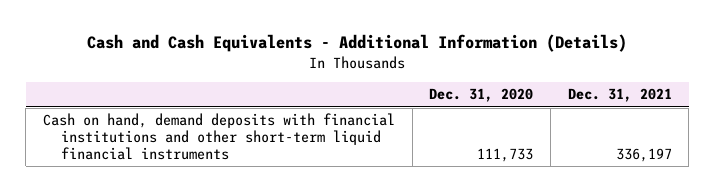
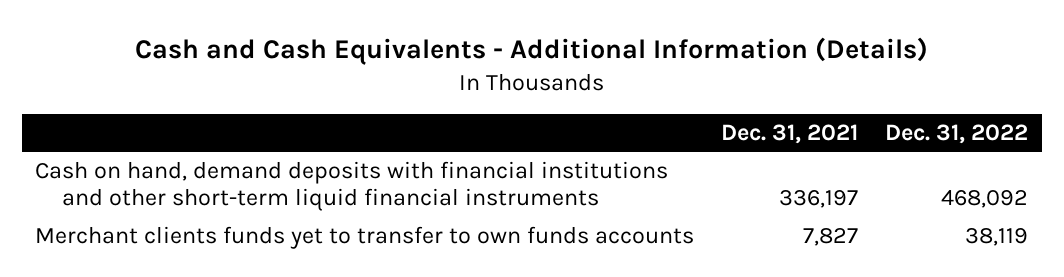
[429,88,534,103] Dec. 31, 2020 -> none
none -> [885,123,1029,144] Dec. 31, 2022
none -> [35,226,695,250] Merchant clients funds yet to transfer to own funds accounts

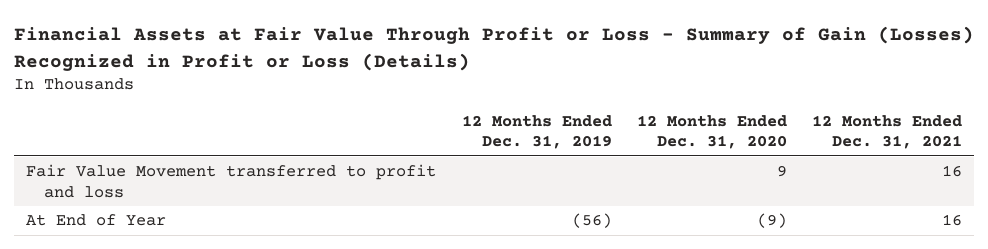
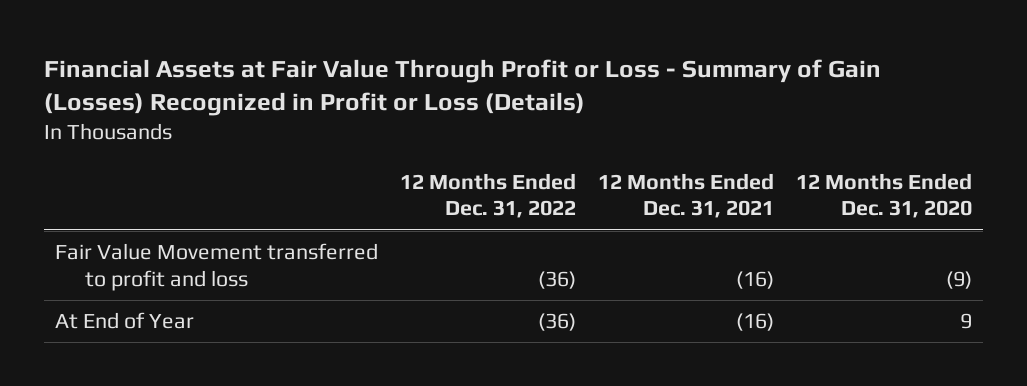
[461,114,612,150] 12 Months Ended Dec. 31, 2019 -> none
none -> [399,172,576,219] 12 Months Ended Dec. 31, 2022
[776,165,787,178] 9 -> [946,270,973,289] (9)
[941,165,962,178] 16 -> [735,270,774,289] (16)
[756,213,787,229] (9) -> [960,313,973,330] 9
[941,214,962,227] 16 -> [735,313,774,332] (16)

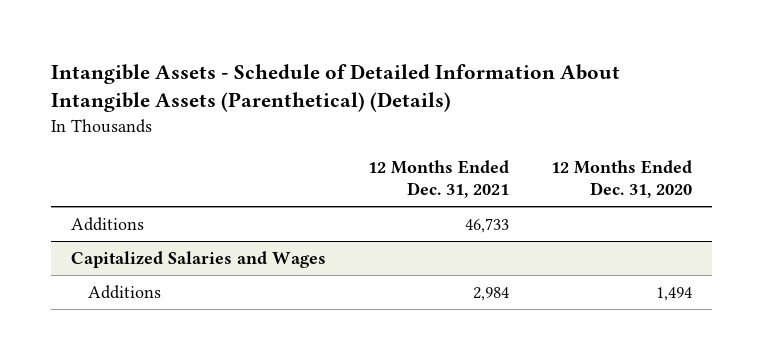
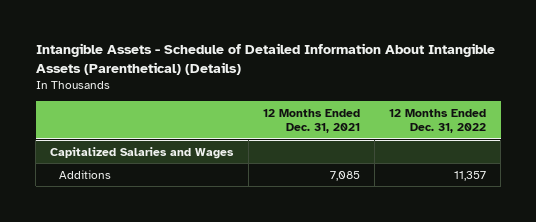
[550,159,692,199] 12 Months Ended Dec. 31, 2020 -> none
none -> [389,108,487,134] 12 Months Ended Dec. 31, 2022
[71,217,145,232] Additions -> none
[473,287,510,302] 2,984 -> [329,170,360,181] 7,085

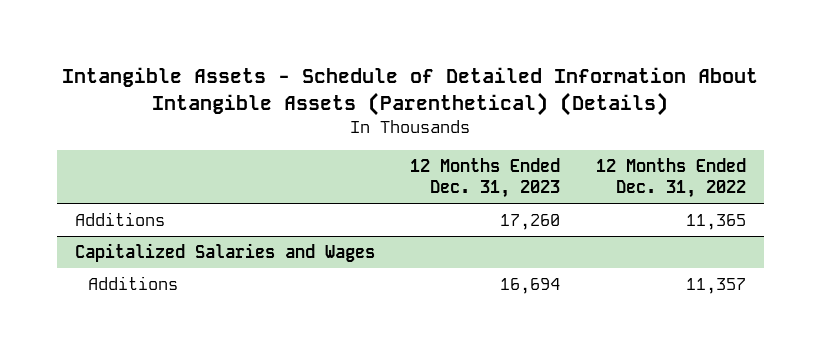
[262,108,360,134] 12 Months Ended Dec. 31, 2021 -> none
none -> [410,158,561,198] 12 Months Ended Dec. 31, 2023
none -> [74,212,165,227] Additions

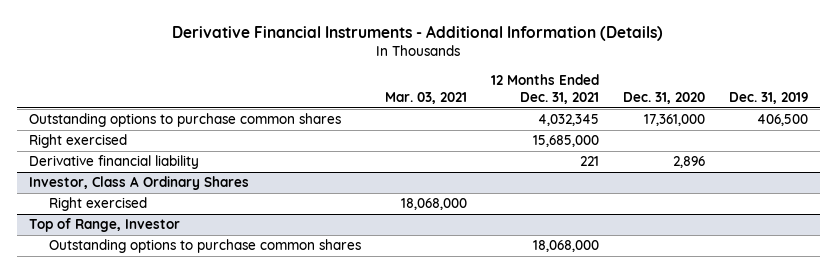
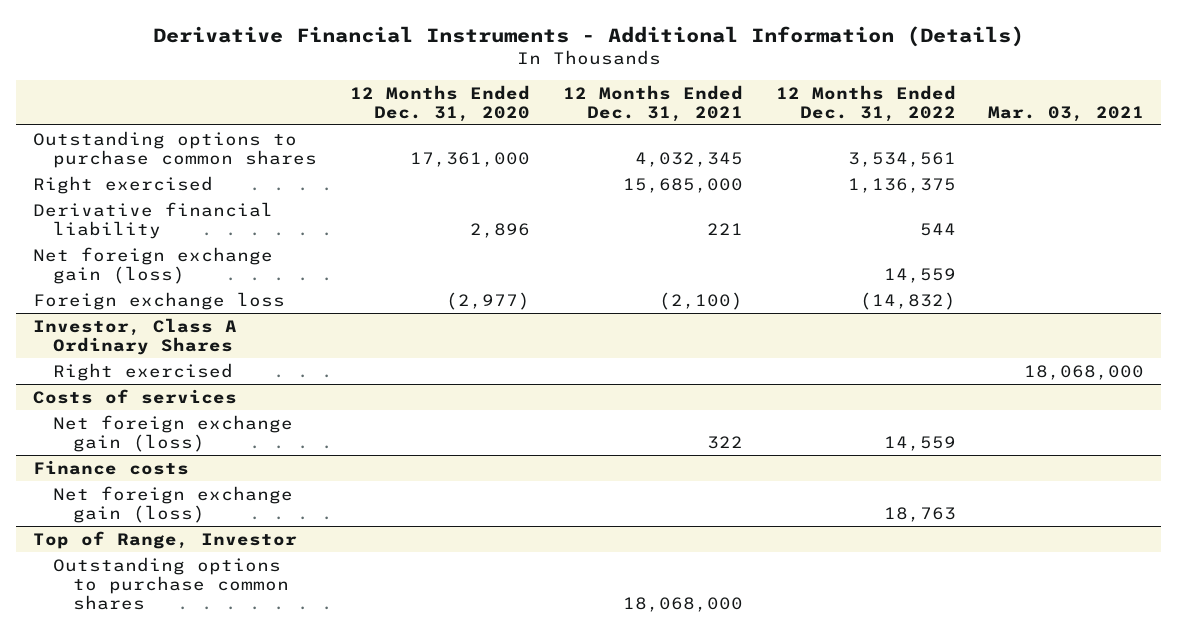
[622,92,705,105] Dec. 31, 2020 -> none
[728,92,808,105] Dec. 31, 2019 -> none
none -> [349,84,530,122] 12 Months Ended Dec. 31, 2020
none -> [775,84,956,122] 12 Months Ended Dec. 31, 2022
none -> [32,246,273,284] Net foreign exchange gain (loss)
none -> [32,291,285,310] Foreign exchange loss
none -> [32,388,237,404] Costs of services
none -> [52,414,293,452] Net foreign exchange gain (loss)
none -> [32,459,189,475] Finance costs
none -> [52,485,293,523] Net foreign exchange gain (loss)

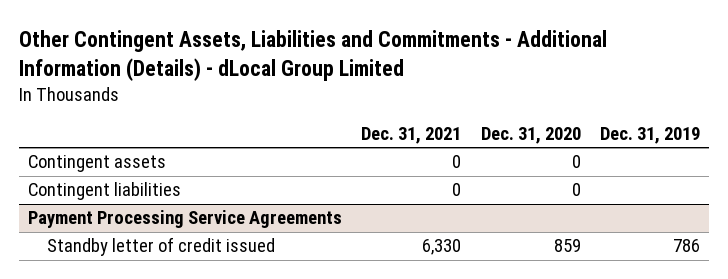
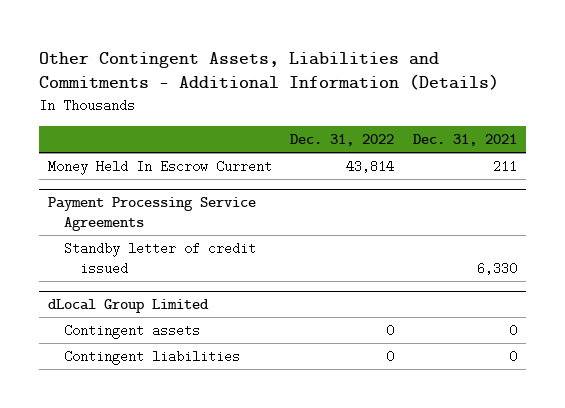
[18,30,607,82] Other Contingent Assets, Liabilities and Commitments - Additional Information (Details) - dLocal Group Limited -> [38,51,499,91] Other Contingent Assets, Liabilities and Commitments - Additional Information (Details)
[480,127,581,145] Dec. 31, 2020 -> none
[599,127,700,145] Dec. 31, 2019 -> none
none -> [290,133,395,146] Dec. 31, 2022
[28,155,167,173] Contingent assets -> none
[28,182,182,201] Contingent liabilities -> none
none -> [47,159,272,175] Money Held In Escrow Current
none -> [47,299,209,314] dLocal Group Limited
none -> [63,323,200,339] Contingent assets
none -> [63,349,240,365] Contingent liabilities

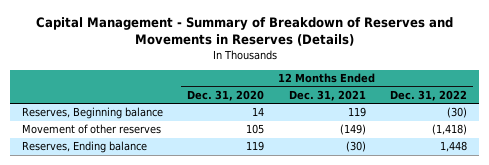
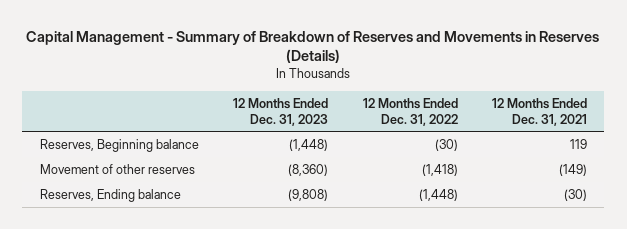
[187,89,265,101] Dec. 31, 2020 -> none
none -> [233,98,329,126] 12 Months Ended Dec. 31, 2023
[440,141,468,153] 1,448 -> [418,189,458,202] (1,448)

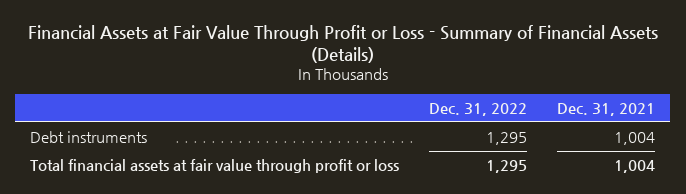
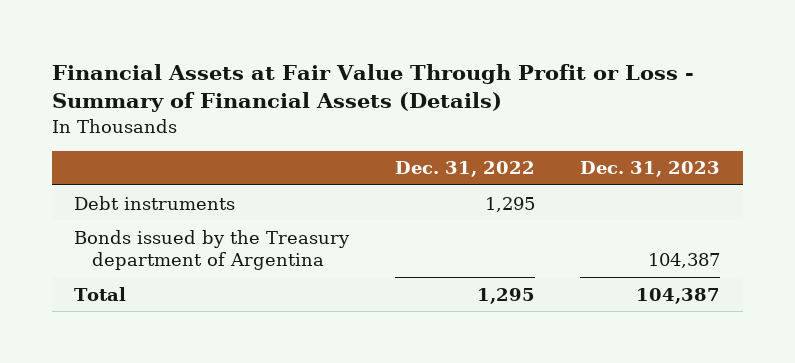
[557,102,656,116] Dec. 31, 2021 -> none
none -> [580,161,721,178] Dec. 31, 2023
none -> [74,229,351,271] Bonds issued by the Treasury department of Argentina
[30,159,400,174] Total financial assets at fair value through profit or loss -> [74,286,127,301] Total

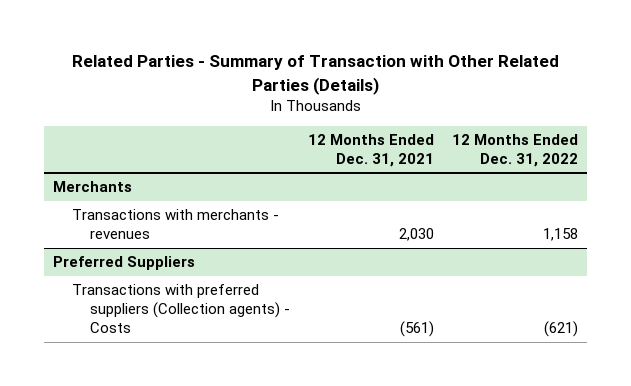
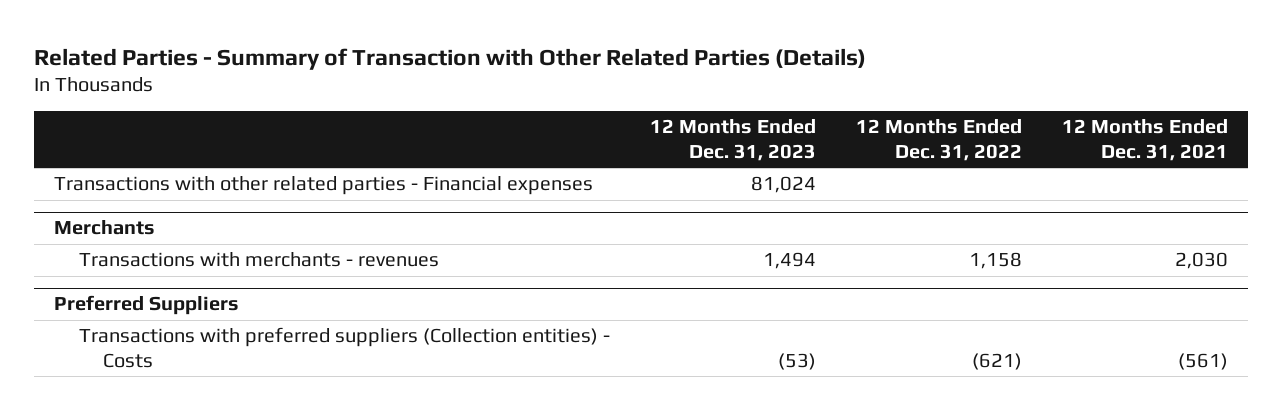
none -> [649,119,816,161] 12 Months Ended Dec. 31, 2023
none -> [53,176,593,196] Transactions with other related parties - Financial expenses
[71,284,291,334] Transactions with preferred suppliers (Collection agents) - Costs -> [78,327,610,368] Transactions with preferred suppliers (Collection entities) - Costs

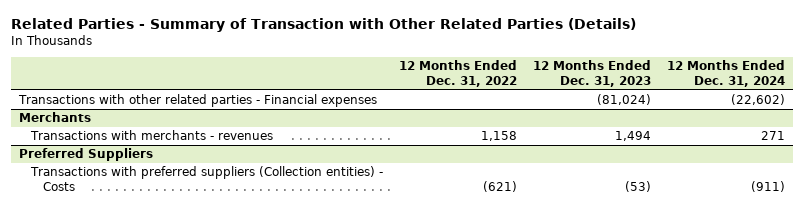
[1062,119,1229,161] 12 Months Ended Dec. 31, 2021 -> none
none -> [667,60,786,88] 12 Months Ended Dec. 31, 2024
[750,176,816,194] 81,024 -> [597,94,652,106] (81,024)

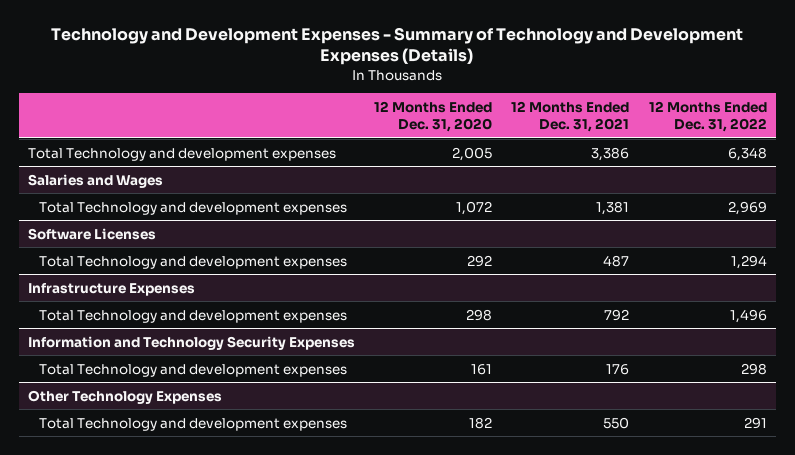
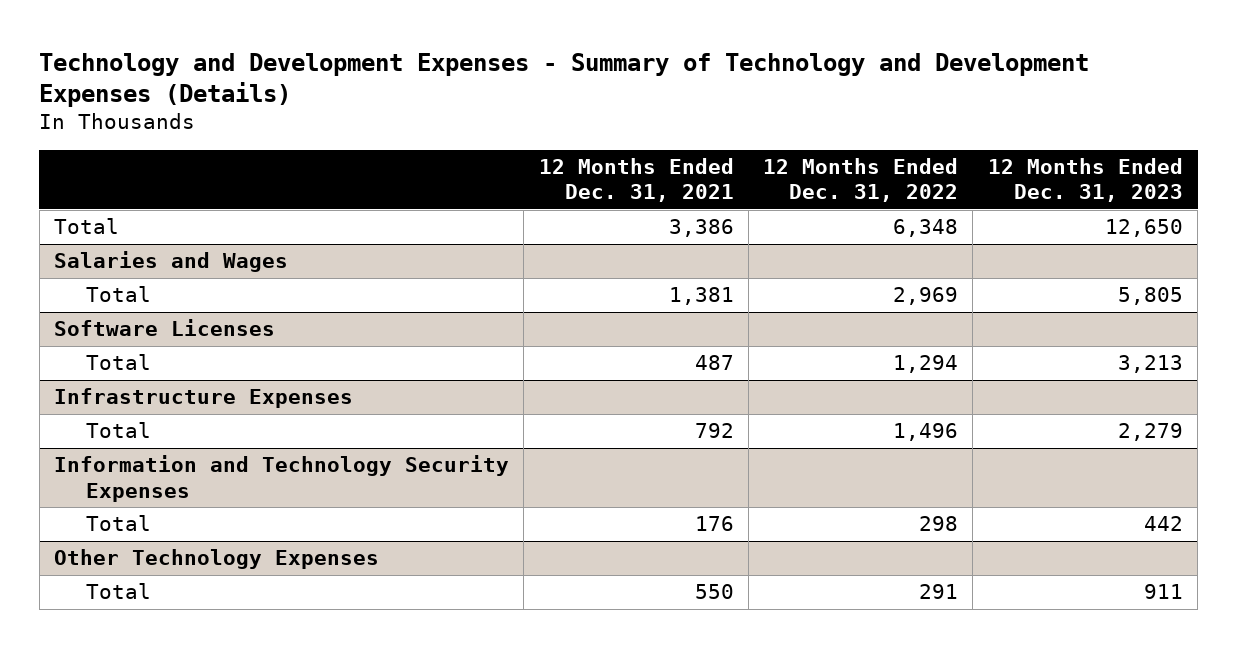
[374,101,493,133] 12 Months Ended Dec. 31, 2020 -> none
none -> [987,158,1183,203] 12 Months Ended Dec. 31, 2023
[28,147,337,161] Total Technology and development expenses -> [53,218,119,235] Total
[39,201,348,215] Total Technology and development expenses -> [86,286,152,303] Total
[39,255,348,269] Total Technology and development expenses -> [86,354,152,371] Total
[39,309,348,323] Total Technology and development expenses -> [86,422,152,439] Total
[39,363,348,377] Total Technology and development expenses -> [86,515,152,532] Total
[39,417,348,431] Total Technology and development expenses -> [86,583,152,600] Total

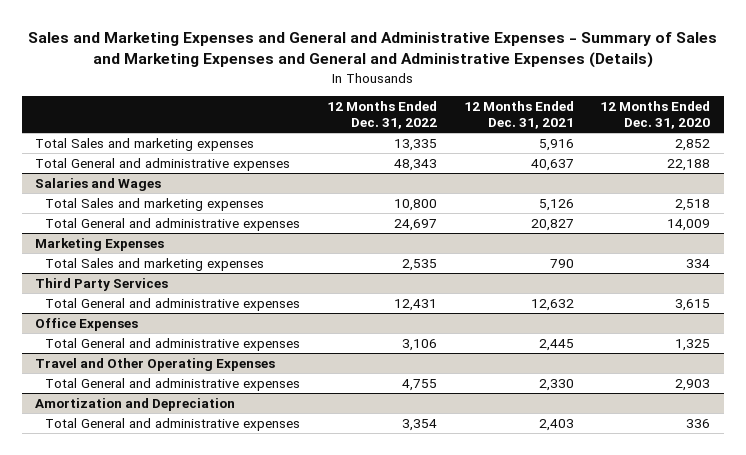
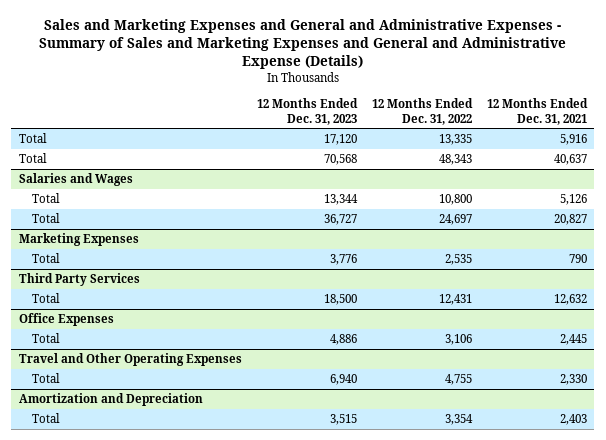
[27,32,717,69] Sales and Marketing Expenses and General and Administrative Expenses - Summary of Sales and Marketing Expenses and General and Administrative Expenses (Details) -> [38,18,566,70] Sales and Marketing Expenses and General and Administrative Expenses - Summary of Sales and Marketing Expenses and General and Administrative Expense (Details)
[600,101,711,130] 12 Months Ended Dec. 31, 2020 -> none
none -> [256,97,358,125] 12 Months Ended Dec. 31, 2023
[35,137,255,151] Total Sales and marketing expenses -> [18,133,47,144] Total
[35,157,291,171] Total General and administrative expenses -> [18,153,47,164] Total
[45,197,265,211] Total Sales and marketing expenses -> [31,193,60,204] Total
[45,217,301,231] Total General and administrative expenses -> [31,213,60,224] Total
[45,257,265,271] Total Sales and marketing expenses -> [31,253,60,264] Total
[45,297,301,311] Total General and administrative expenses -> [31,293,60,304] Total
[45,337,301,351] Total General and administrative expenses -> [31,333,60,344] Total
[45,377,301,391] Total General and administrative expenses -> [31,373,60,384] Total
[45,417,301,431] Total General and administrative expenses -> [31,413,60,424] Total

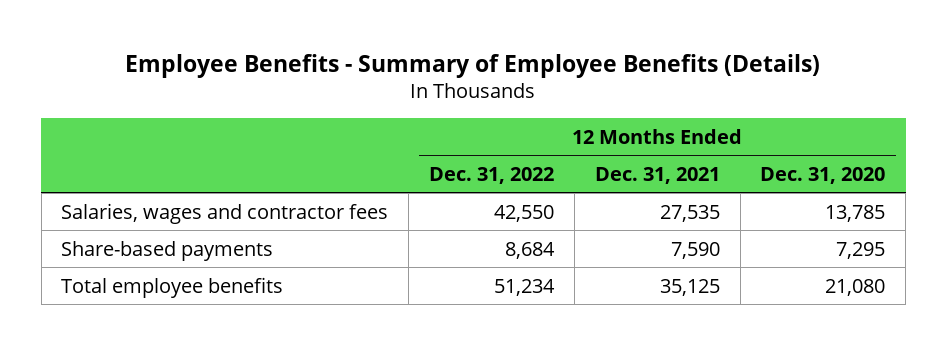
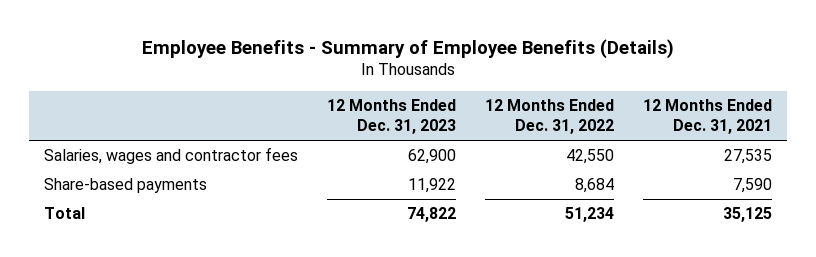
[760,166,886,184] Dec. 31, 2020 -> none
none -> [326,99,456,135] 12 Months Ended Dec. 31, 2023
[61,276,284,298] Total employee benefits -> [43,207,85,220] Total

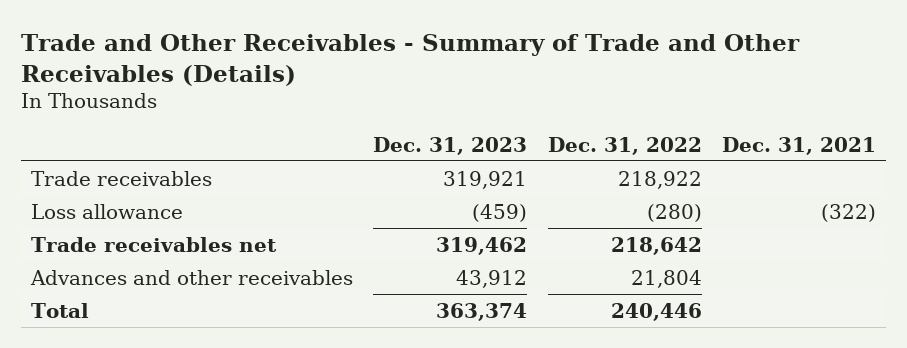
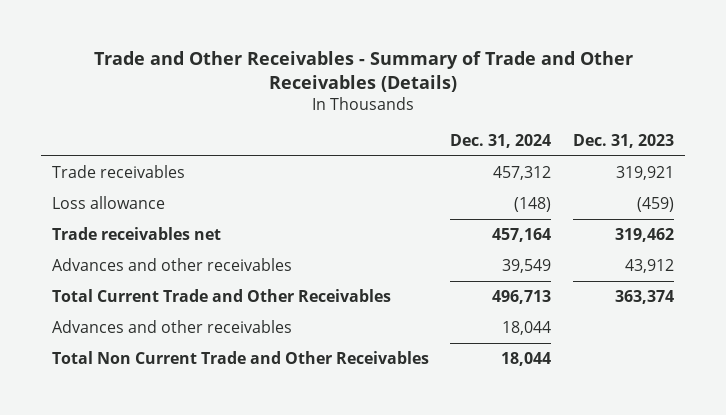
[547,136,702,155] Dec. 31, 2022 -> none
[722,136,877,155] Dec. 31, 2021 -> none
none -> [450,134,552,149] Dec. 31, 2024
[30,302,89,318] Total -> [51,288,391,302] Total Current Trade and Other Receivables
none -> [51,319,292,333] Advances and other receivables
none -> [51,350,429,364] Total Non Current Trade and Other Receivables

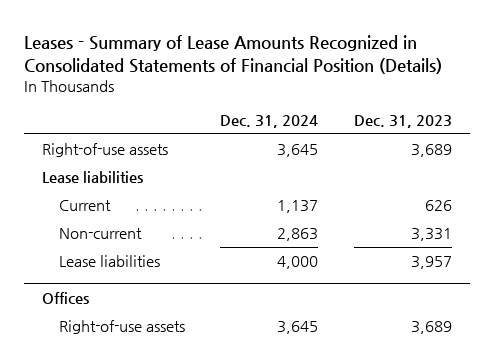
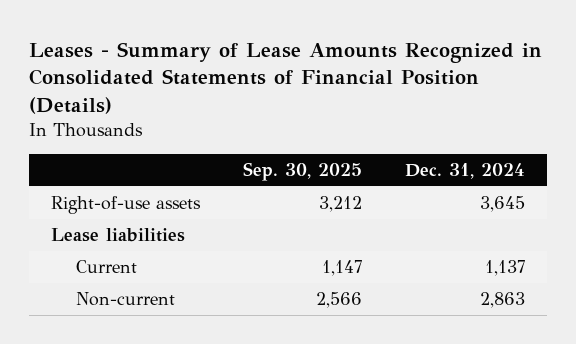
[354,115,453,129] Dec. 31, 2023 -> none
none -> [243,162,363,182] Sep. 30, 2025
[58,255,160,268] Lease liabilities -> none
[42,292,90,305] Offices -> none
[58,320,185,335] Right-of-use assets -> none

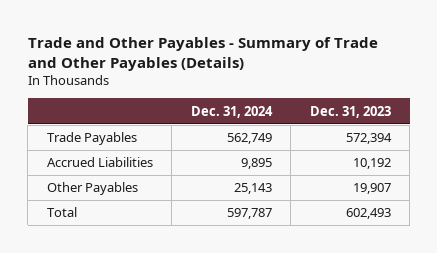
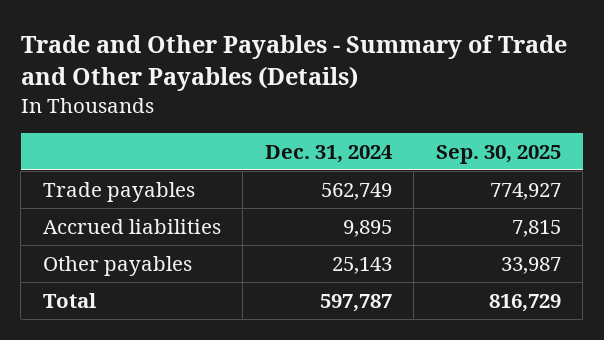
[309,105,391,118] Dec. 31, 2023 -> none
none -> [435,145,561,165] Sep. 30, 2025
[46,132,137,146] Trade Payables -> [42,181,195,202] Trade payables
[46,157,153,168] Accrued Liabilities -> [42,218,221,234] Accrued liabilities
[46,182,138,196] Other Payables -> [42,255,192,276] Other payables

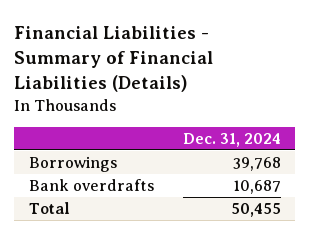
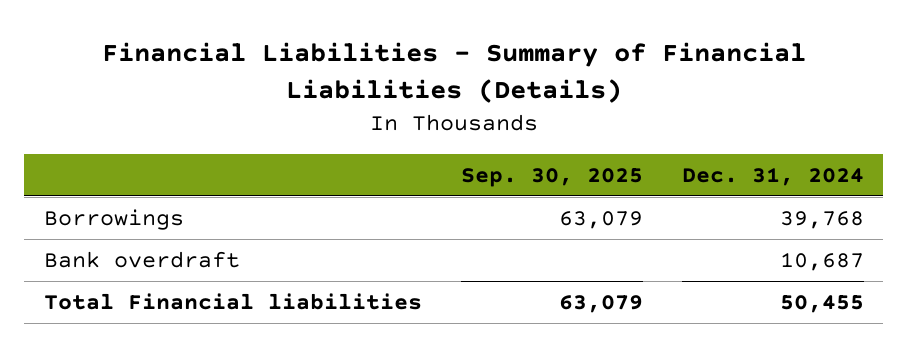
none -> [460,167,643,187] Sep. 30, 2025
[28,178,154,191] Bank overdrafts -> [43,250,240,268] Bank overdraft
[28,201,70,214] Total -> [43,292,422,310] Total Financial liabilities

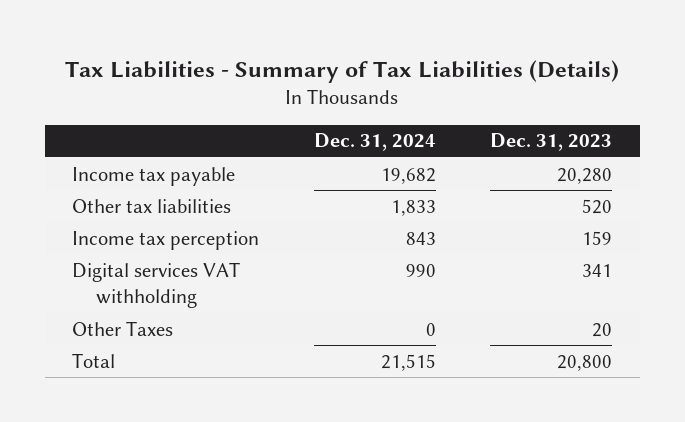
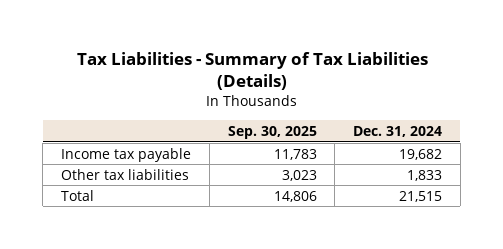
[490,133,613,152] Dec. 31, 2023 -> none
none -> [227,126,317,140] Sep. 30, 2025
[72,230,260,250] Income tax perception -> none
[72,261,241,309] Digital services VAT withholding -> none
[72,320,174,336] Other Taxes -> none

